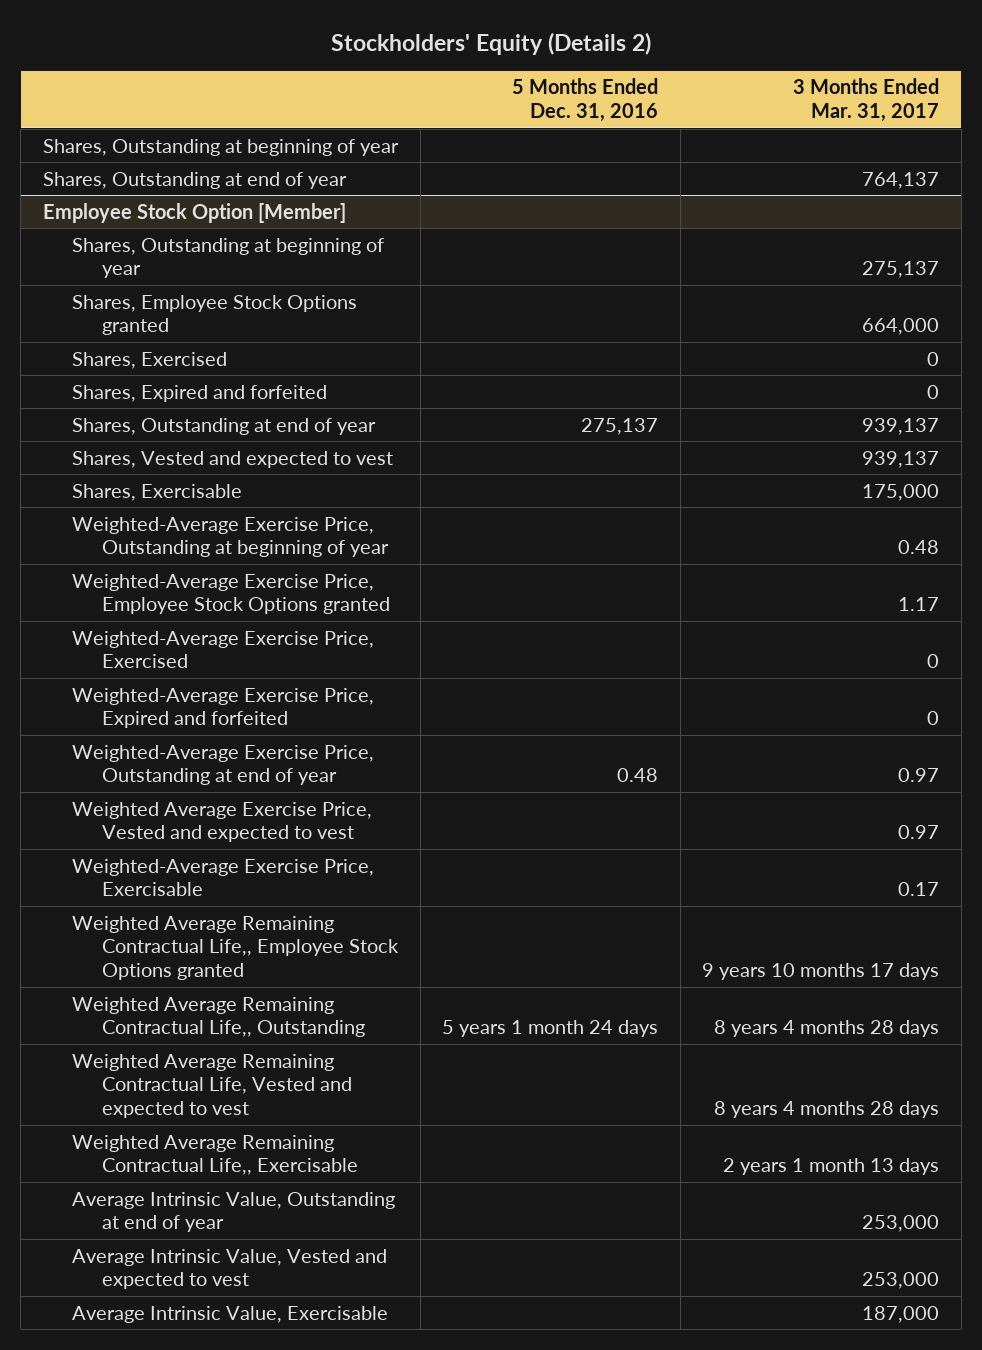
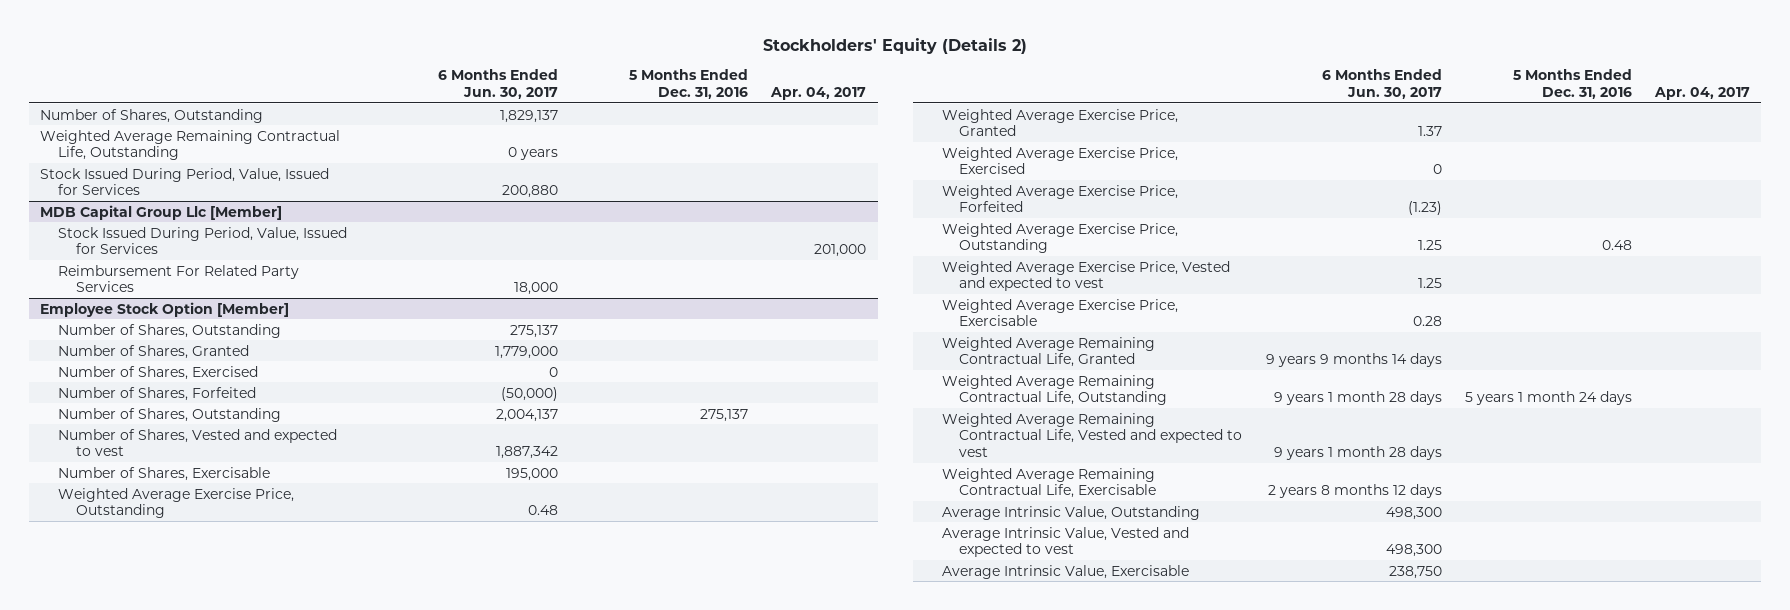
[793,78,940,123] 3 Months Ended Mar. 31, 2017 -> none
none -> [437,69,558,99] 6 Months Ended Jun. 30, 2017
none -> [769,86,866,100] Apr. 04, 2017
[43,171,348,189] Shares, Outstanding at end of year -> none
[43,138,400,156] Shares, Outstanding at beginning of year -> [40,108,264,123] Number of Shares, Outstanding
none -> [40,129,341,161] Weighted Average Remaining Contractual Life, Outstanding
none -> [40,167,330,196] Stock Issued During Period, Value, Issued for Services
none -> [40,204,283,220] MDB Capital Group Llc [Member]
none -> [57,226,347,255] Stock Issued During Period, Value, Issued for Services
none -> [57,264,299,293] Reimbursement For Related Party Services
[72,237,385,279] Shares, Outstanding at beginning of year -> [57,323,281,338] Number of Shares, Outstanding
[72,294,358,336] Shares, Employee Stock Options granted -> [57,344,249,359] Number of Shares, Granted
[72,351,228,369] Shares, Exercised -> [57,365,258,380] Number of Shares, Exercised
[72,384,328,402] Shares, Expired and forfeited -> [57,386,256,401] Number of Shares, Forfeited
[72,417,377,435] Shares, Outstanding at end of year -> [57,407,281,422] Number of Shares, Outstanding
[72,450,394,468] Shares, Vested and expected to vest -> [57,428,337,457] Number of Shares, Vested and expected to vest
[72,483,243,501] Shares, Exercisable -> [57,466,270,481] Number of Shares, Exercisable
[72,516,389,558] Weighted-Average Exercise Price, Outstanding at beginning of year -> [57,487,294,519] Weighted Average Exercise Price, Outstanding
[72,573,390,615] Weighted-Average Exercise Price, Employee Stock Options granted -> [941,108,1178,137] Weighted Average Exercise Price, Granted
[72,630,375,669] Weighted-Average Exercise Price, Exercised -> [941,146,1178,175] Weighted Average Exercise Price, Exercised
[72,687,375,729] Weighted-Average Exercise Price, Expired and forfeited -> [941,184,1178,213] Weighted Average Exercise Price, Forfeited
[72,744,375,786] Weighted-Average Exercise Price, Outstanding at end of year -> [941,222,1178,254] Weighted Average Exercise Price, Outstanding
[72,858,375,897] Weighted-Average Exercise Price, Exercisable -> [941,298,1178,327] Weighted Average Exercise Price, Exercisable
[72,915,399,981] Weighted Average Remaining Contractual Life,, Employee Stock Options granted -> [941,336,1155,368] Weighted Average Remaining Contractual Life, Granted
[72,996,365,1038] Weighted Average Remaining Contractual Life,, Outstanding -> [941,374,1168,406] Weighted Average Remaining Contractual Life, Outstanding
[72,1134,358,1176] Weighted Average Remaining Contractual Life,, Exercisable -> [941,467,1157,499] Weighted Average Remaining Contractual Life, Exercisable
[72,1191,396,1233] Average Intrinsic Value, Outstanding at end of year -> [941,505,1200,520] Average Intrinsic Value, Outstanding

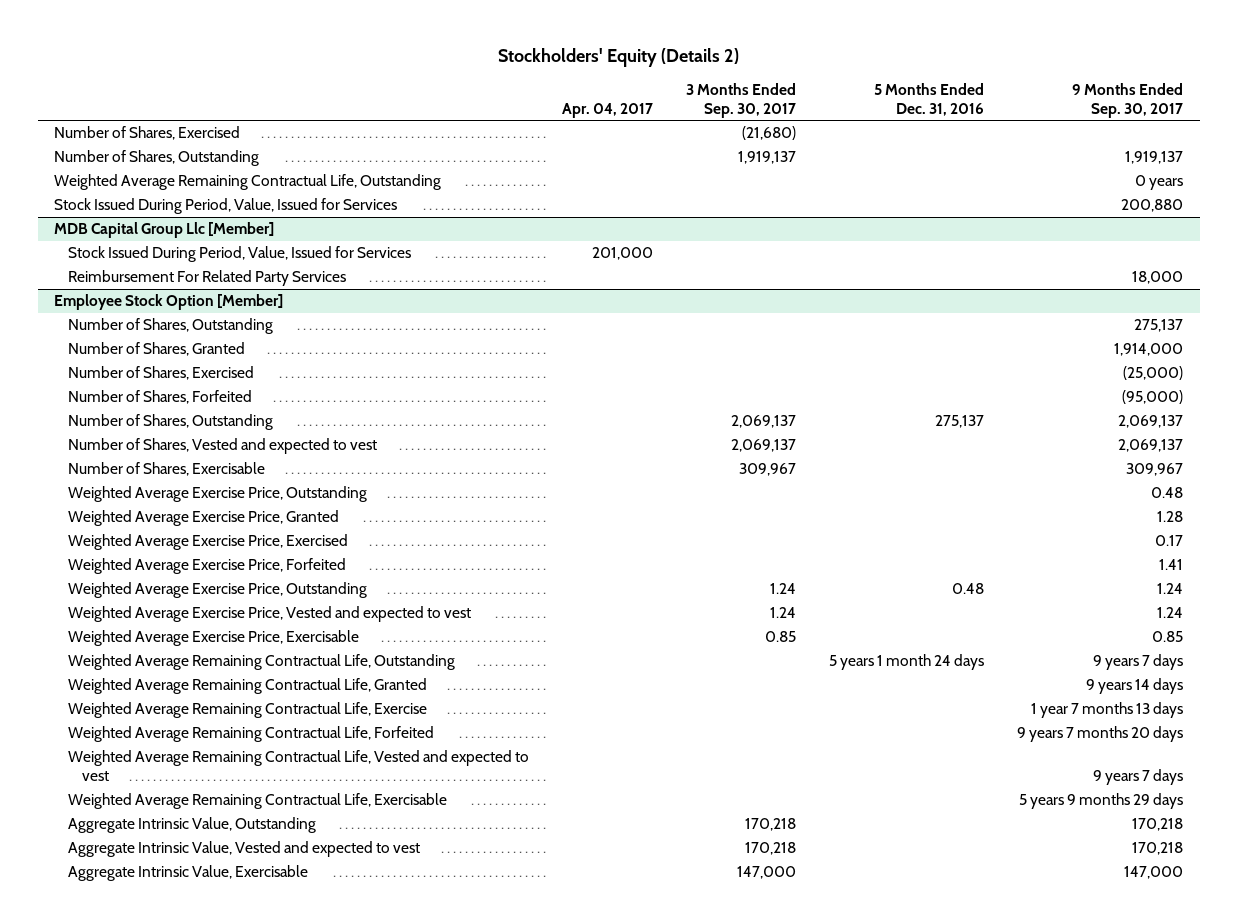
[437,69,558,99] 6 Months Ended Jun. 30, 2017 -> none
none -> [686,82,797,118] 3 Months Ended Sep. 30, 2017
none -> [1072,82,1184,118] 9 Months Ended Sep. 30, 2017
none -> [54,126,241,141] Number of Shares, Exercised
[941,336,1155,368] Weighted Average Remaining Contractual Life, Granted -> [68,678,428,695] Weighted Average Remaining Contractual Life, Granted
none -> [68,702,428,719] Weighted Average Remaining Contractual Life, Exercise
none -> [68,726,435,743] Weighted Average Remaining Contractual Life, Forfeited
[941,505,1200,520] Average Intrinsic Value, Outstanding -> [68,817,317,834] Aggregate Intrinsic Value, Outstanding
[941,526,1189,558] Average Intrinsic Value, Vested and expected to vest -> [68,841,421,858] Aggregate Intrinsic Value, Vested and expected to vest
[941,564,1189,579] Average Intrinsic Value, Exercisable -> [68,865,309,882] Aggregate Intrinsic Value, Exercisable

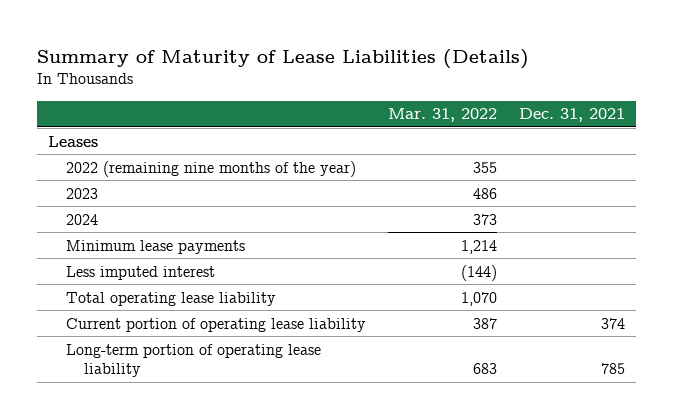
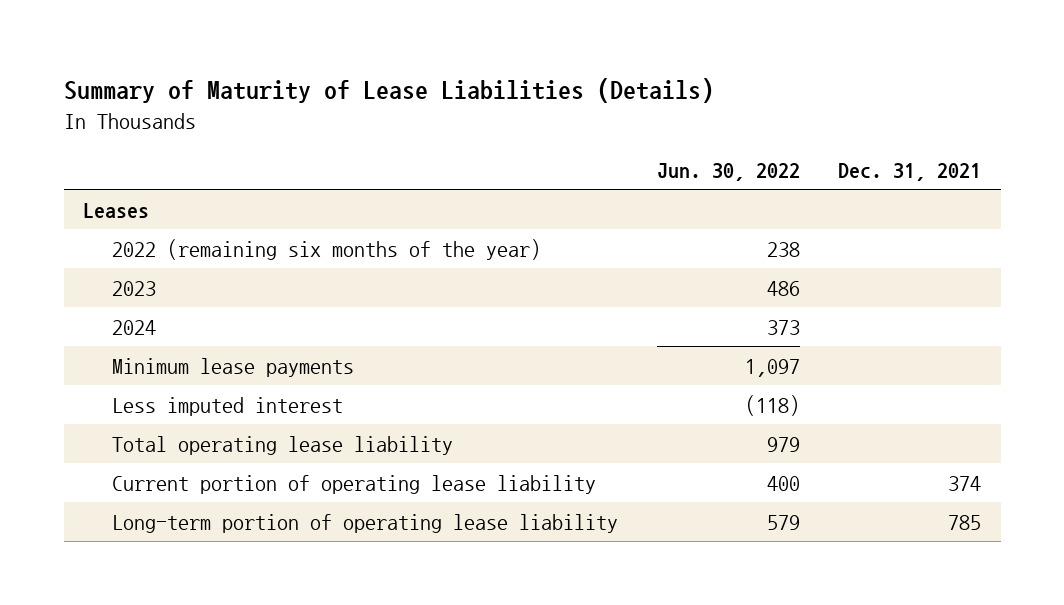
[388,108,498,123] Mar. 31, 2022 -> none
none -> [656,162,800,181] Jun. 30, 2022
[66,160,357,177] 2022 (remaining nine months of the year) -> [111,238,541,260] 2022 (remaining six months of the year)

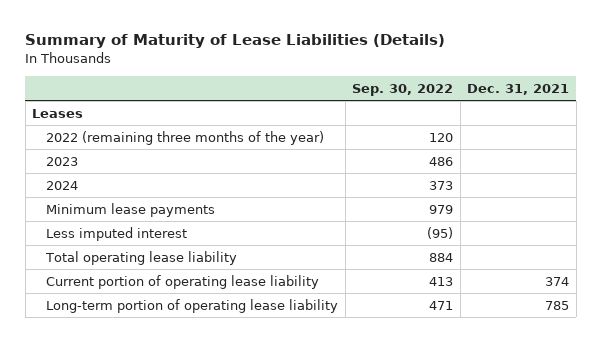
[656,162,800,181] Jun. 30, 2022 -> none
none -> [352,83,454,96] Sep. 30, 2022
[111,238,541,260] 2022 (remaining six months of the year) -> [46,130,325,145] 2022 (remaining three months of the year)

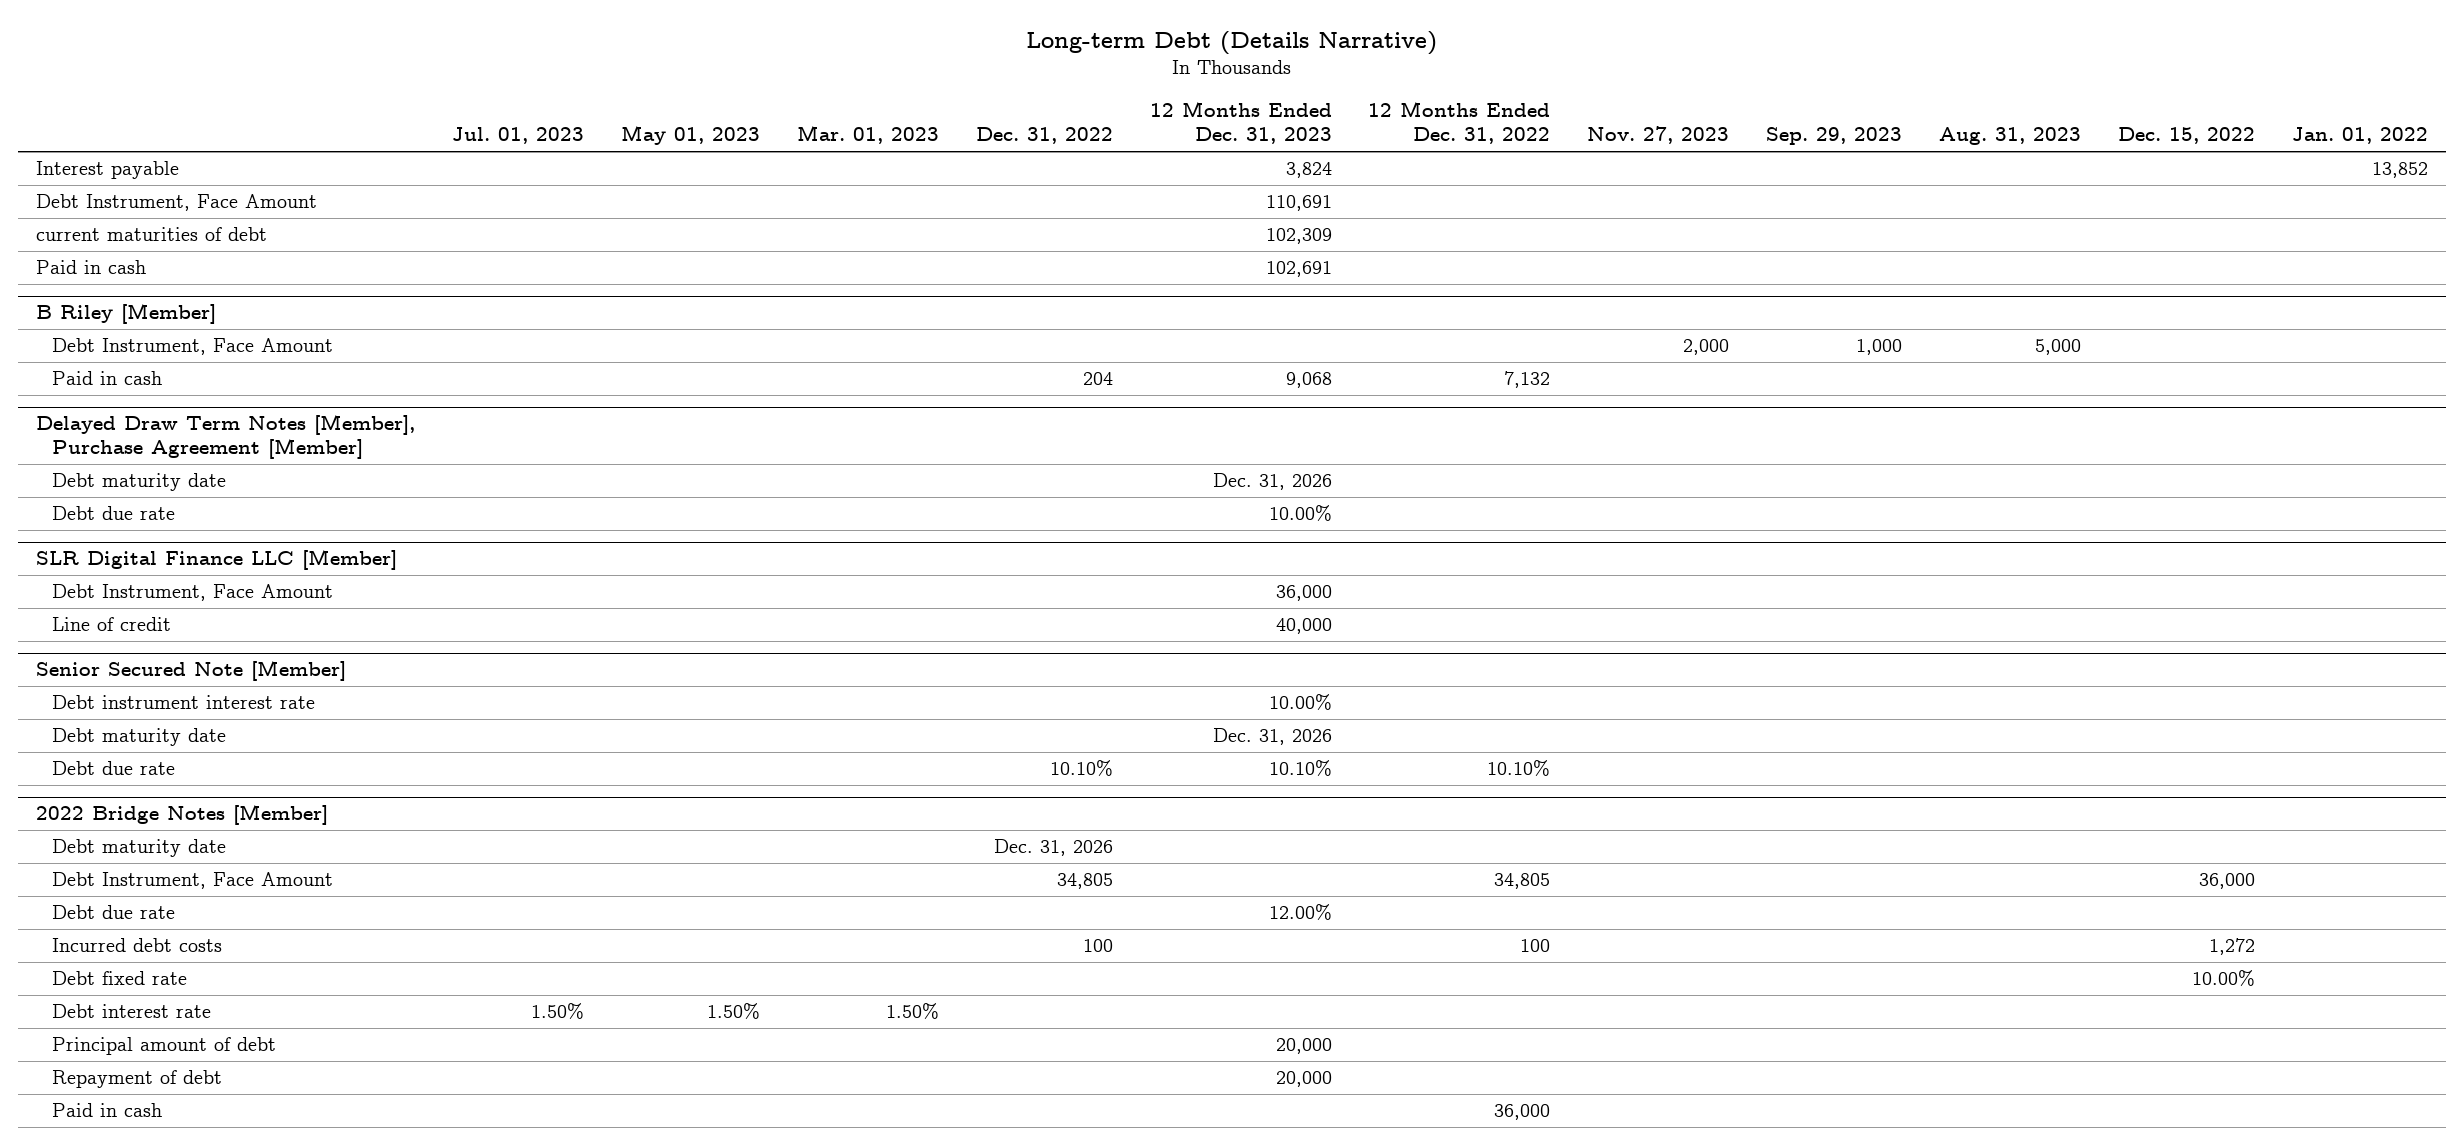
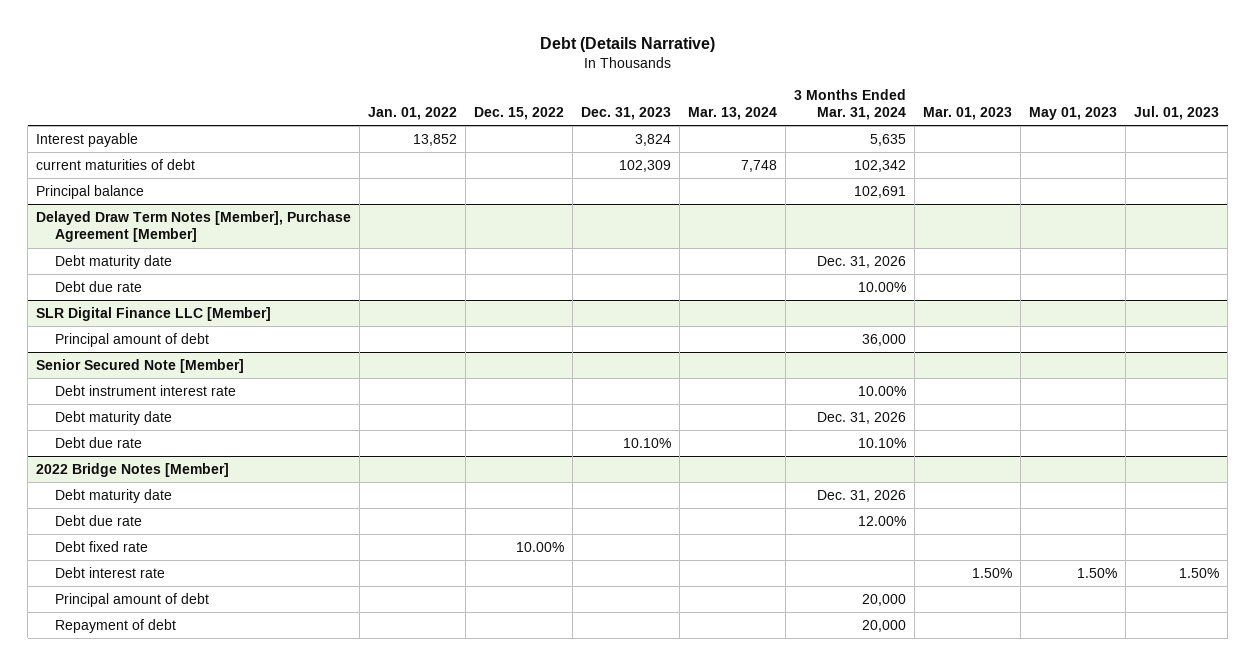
[1026,30,1438,55] Long-term Debt (Details Narrative) -> [539,37,715,53] Debt (Details Narrative)
[975,127,1113,145] Dec. 31, 2022 -> none
[1149,101,1332,145] 12 Months Ended Dec. 31, 2023 -> none
[1368,101,1551,145] 12 Months Ended Dec. 31, 2022 -> none
[1587,126,1730,145] Nov. 27, 2023 -> none
[1766,127,1903,146] Sep. 29, 2023 -> none
[1939,127,2082,146] Aug. 31, 2023 -> none
none -> [581,106,672,120] Dec. 31, 2023
none -> [688,106,778,120] Mar. 13, 2024
none -> [794,88,907,120] 3 Months Ended Mar. 31, 2024
[36,194,318,212] Debt Instrument, Face Amount -> none
[36,303,217,325] B Riley [Member] -> none
[52,338,334,356] Debt Instrument, Face Amount -> none
[52,371,163,386] Paid in cash -> none
[36,260,147,275] Paid in cash -> [36,184,145,199] Principal balance
[52,617,172,632] Line of credit -> none
[52,584,334,602] Debt Instrument, Face Amount -> [54,332,209,347] Principal amount of debt
[52,872,334,890] Debt Instrument, Face Amount -> none
[52,938,223,953] Incurred debt costs -> none
[52,1103,163,1118] Paid in cash -> none

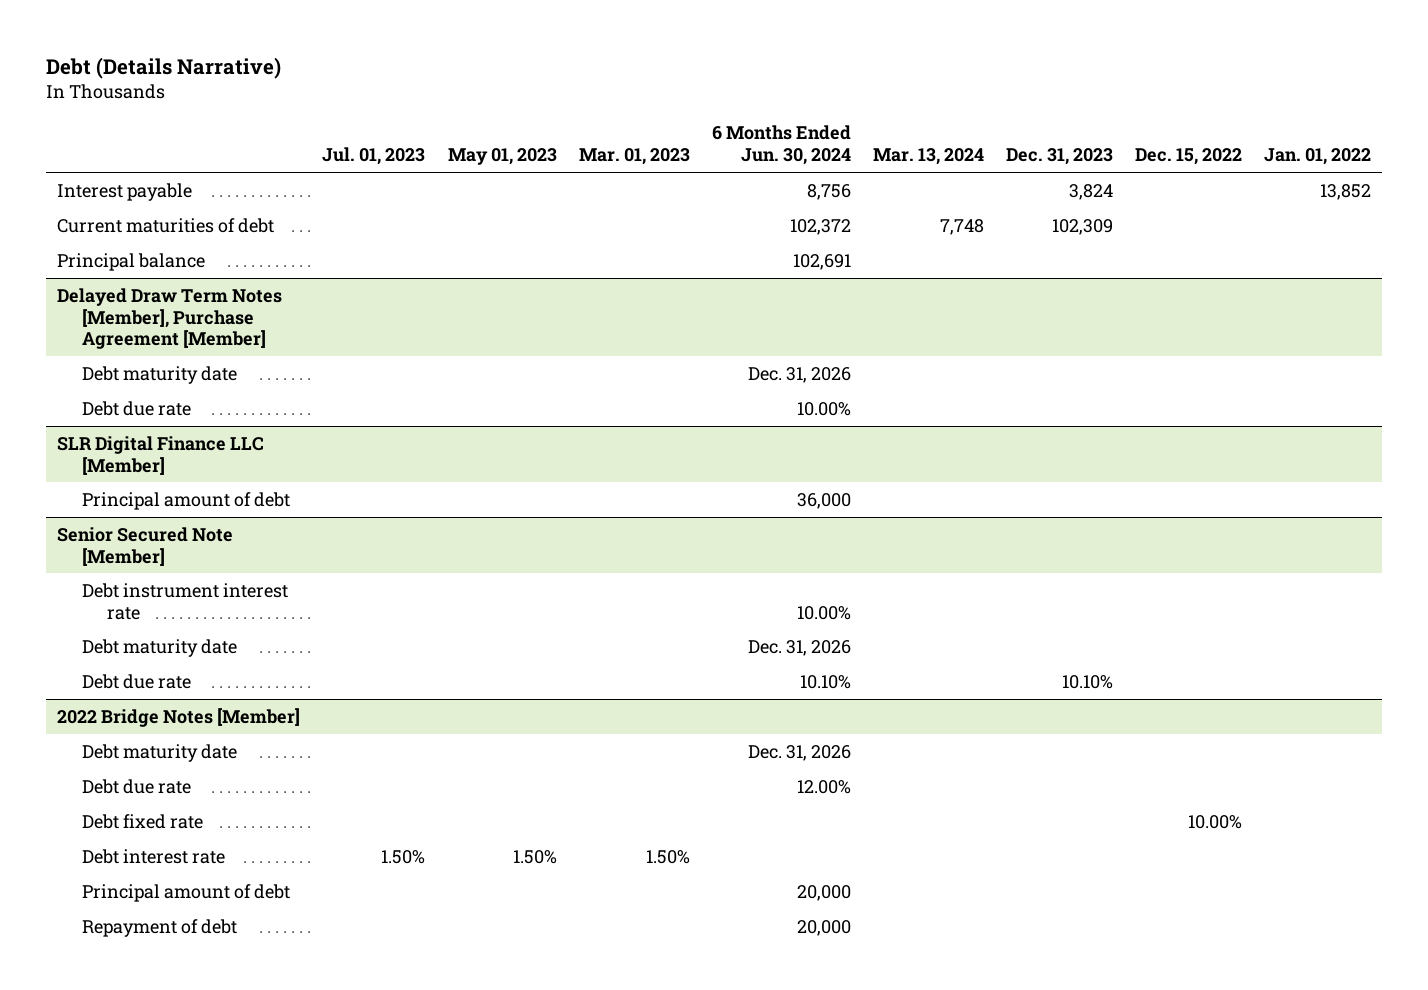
[794,88,907,120] 3 Months Ended Mar. 31, 2024 -> none
none -> [711,125,851,166] 6 Months Ended Jun. 30, 2024
[36,158,196,170] current maturities of debt -> [57,217,275,233] Current maturities of debt

